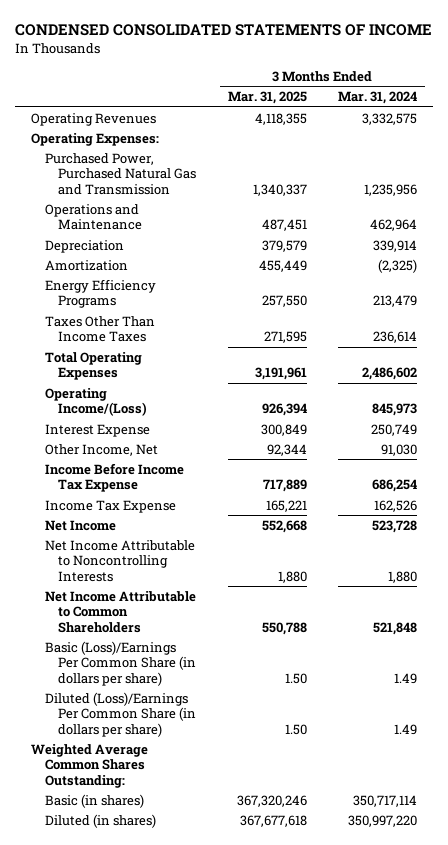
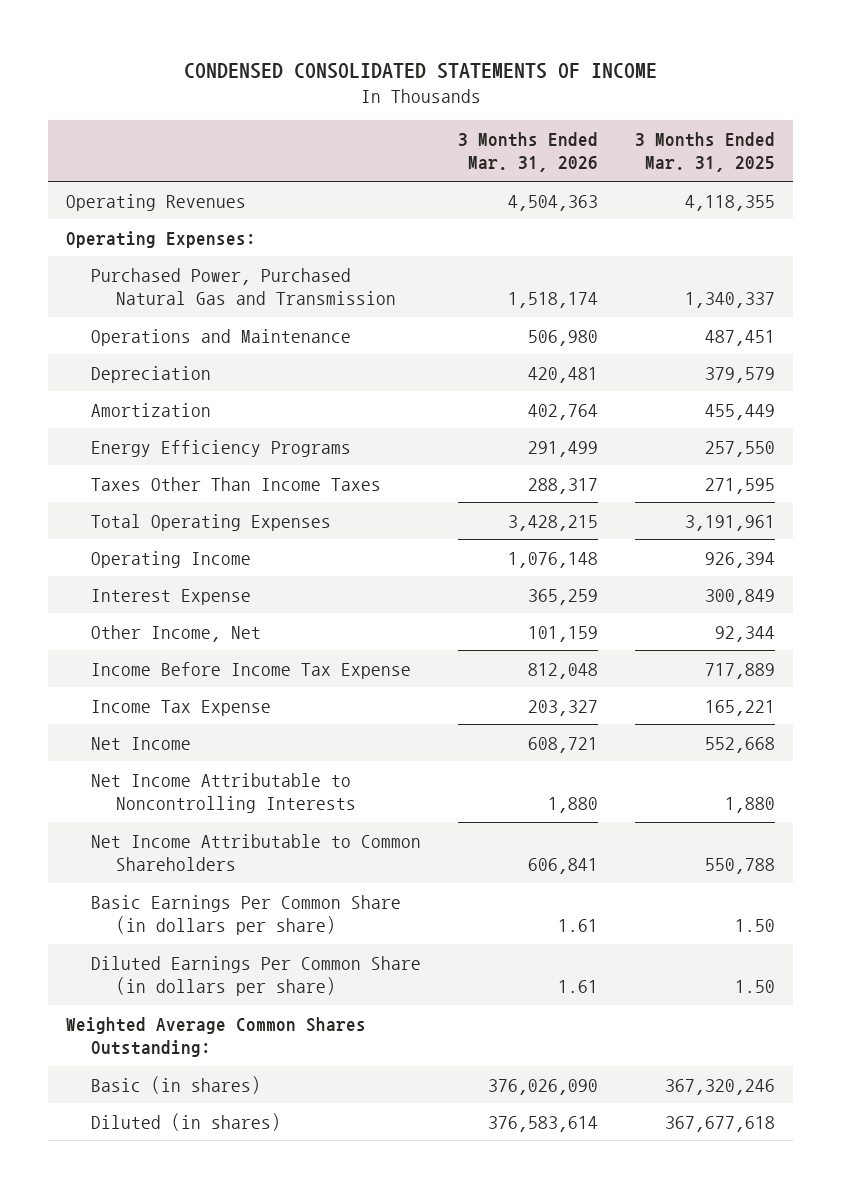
[338,91,418,105] Mar. 31, 2024 -> none
none -> [458,131,599,173] 3 Months Ended Mar. 31, 2026
[44,387,148,417] Operating Income/(Loss) -> [91,550,252,568] Operating Income
[44,640,197,686] Basic (Loss)/Earnings Per Common Share (in dollars per share) -> [91,894,402,936] Basic Earnings Per Common Share (in dollars per share)
[44,691,197,737] Diluted (Loss)/Earnings Per Common Share (in dollars per share) -> [91,955,422,997] Diluted Earnings Per Common Share (in dollars per share)

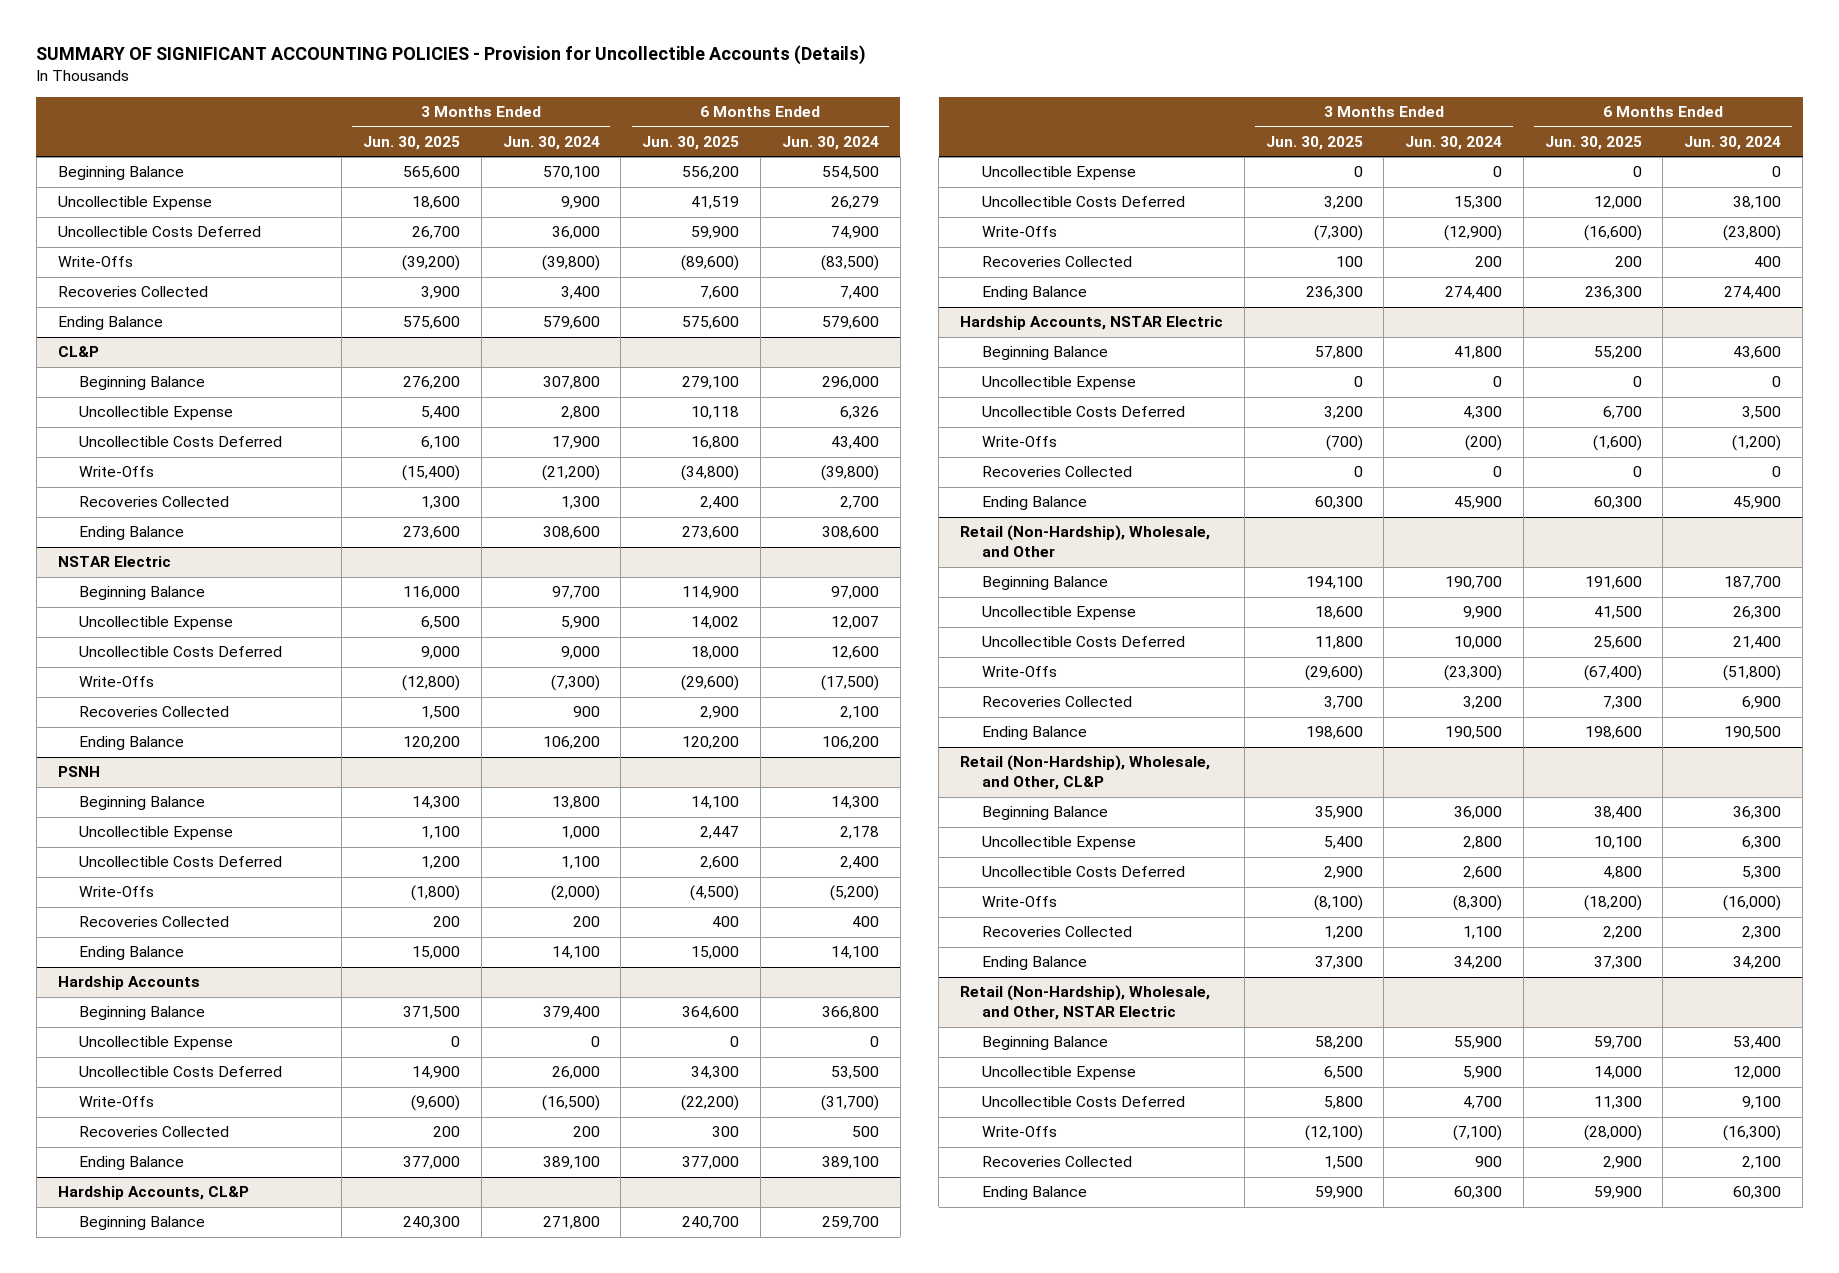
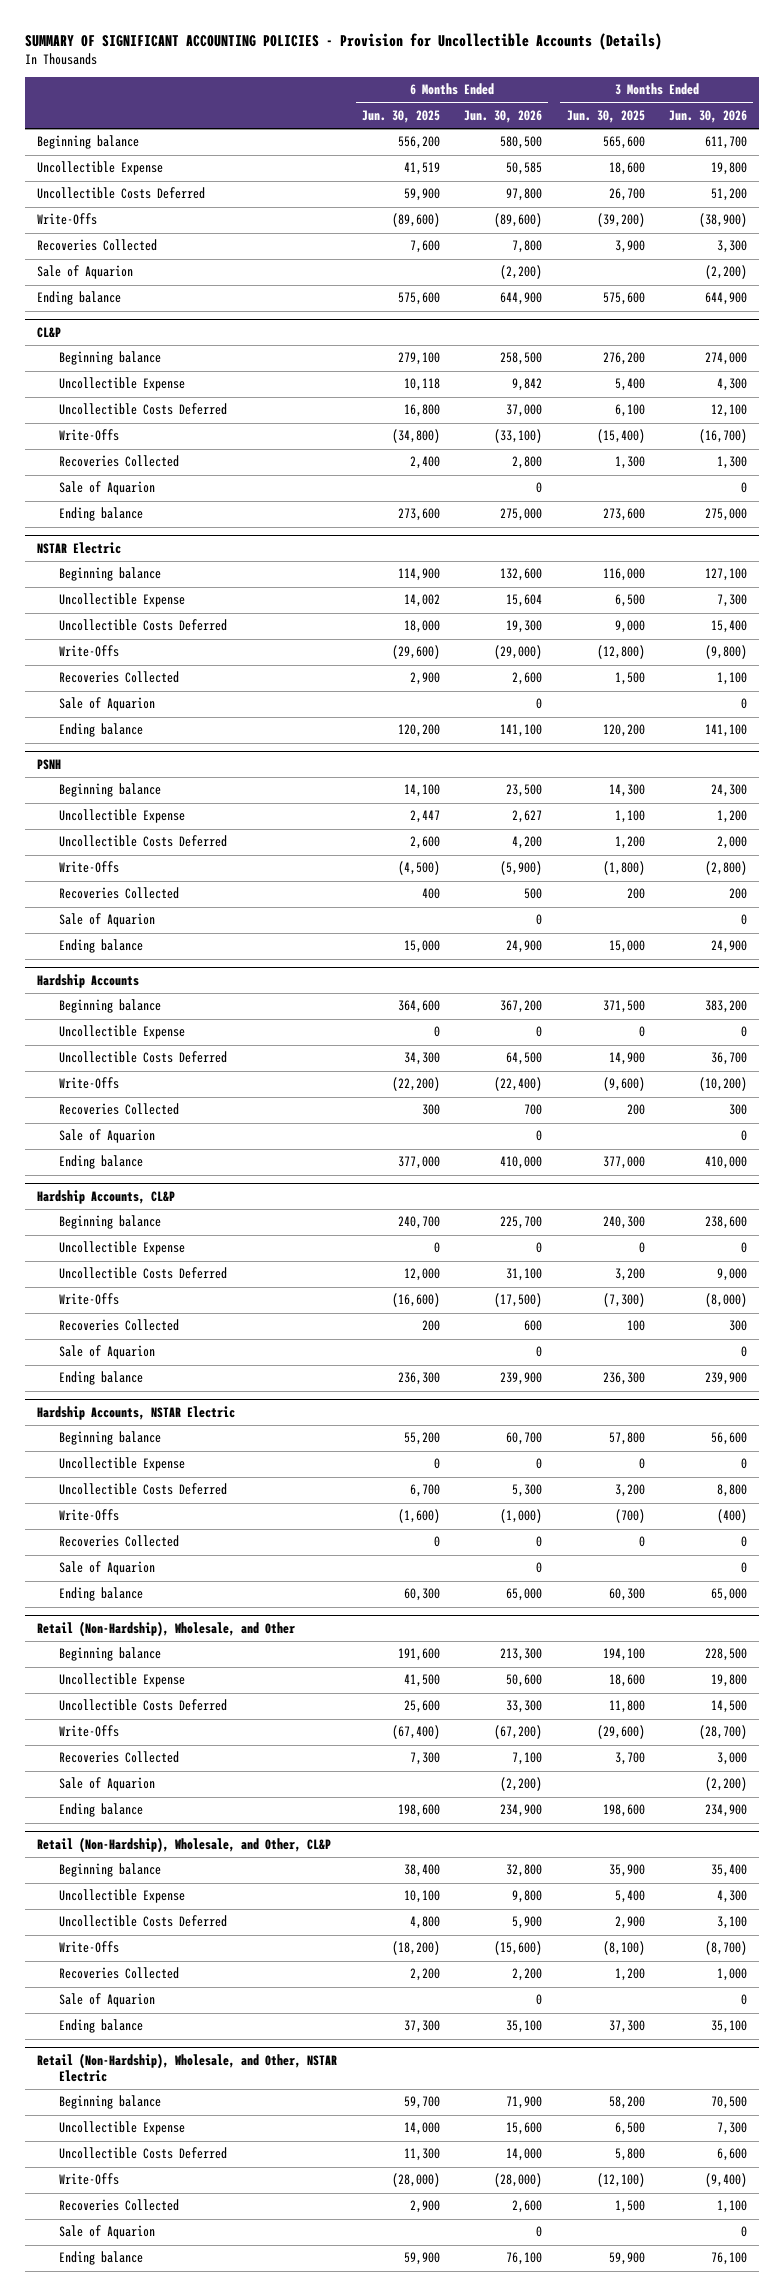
[502,135,600,150] Jun. 30, 2024 -> none
[781,135,879,150] Jun. 30, 2024 -> none
none -> [464,110,543,124] Jun. 30, 2026
none -> [668,110,747,124] Jun. 30, 2026
[57,166,184,181] Beginning Balance -> [37,135,140,150] Beginning balance
none -> [37,265,134,280] Sale of Aquarion
[57,316,163,331] Ending Balance -> [37,291,122,306] Ending balance
[79,376,206,391] Beginning Balance -> [58,351,161,366] Beginning balance
none -> [58,481,155,496] Sale of Aquarion
[79,526,185,541] Ending Balance -> [58,507,143,522] Ending balance
[79,586,206,601] Beginning Balance -> [58,567,161,582] Beginning balance
none -> [58,697,155,712] Sale of Aquarion
[79,736,185,751] Ending Balance -> [58,723,143,738] Ending balance
[79,796,206,811] Beginning Balance -> [58,783,161,798] Beginning balance
none -> [58,913,155,928] Sale of Aquarion
[79,946,185,961] Ending Balance -> [58,939,143,954] Ending balance
[79,1006,206,1021] Beginning Balance -> [58,999,161,1014] Beginning balance
none -> [58,1129,155,1144] Sale of Aquarion
[79,1156,185,1171] Ending Balance -> [58,1155,143,1170] Ending balance
[79,1216,206,1231] Beginning Balance -> [58,1215,161,1230] Beginning balance
none -> [58,1345,155,1360] Sale of Aquarion
[981,286,1087,301] Ending Balance -> [58,1371,143,1386] Ending balance
[981,346,1108,361] Beginning Balance -> [58,1431,161,1446] Beginning balance
none -> [58,1561,155,1576] Sale of Aquarion
[981,496,1087,511] Ending Balance -> [58,1587,143,1602] Ending balance
[981,576,1108,591] Beginning Balance -> [58,1647,161,1662] Beginning balance
none -> [58,1777,155,1792] Sale of Aquarion
[981,726,1087,741] Ending Balance -> [58,1803,143,1818] Ending balance
[981,806,1108,821] Beginning Balance -> [58,1863,161,1878] Beginning balance
none -> [58,1993,155,2008] Sale of Aquarion
[981,956,1087,971] Ending Balance -> [58,2019,143,2034] Ending balance
[981,1036,1108,1051] Beginning Balance -> [58,2095,161,2110] Beginning balance
none -> [58,2225,155,2240] Sale of Aquarion
[981,1186,1087,1201] Ending Balance -> [58,2251,143,2266] Ending balance

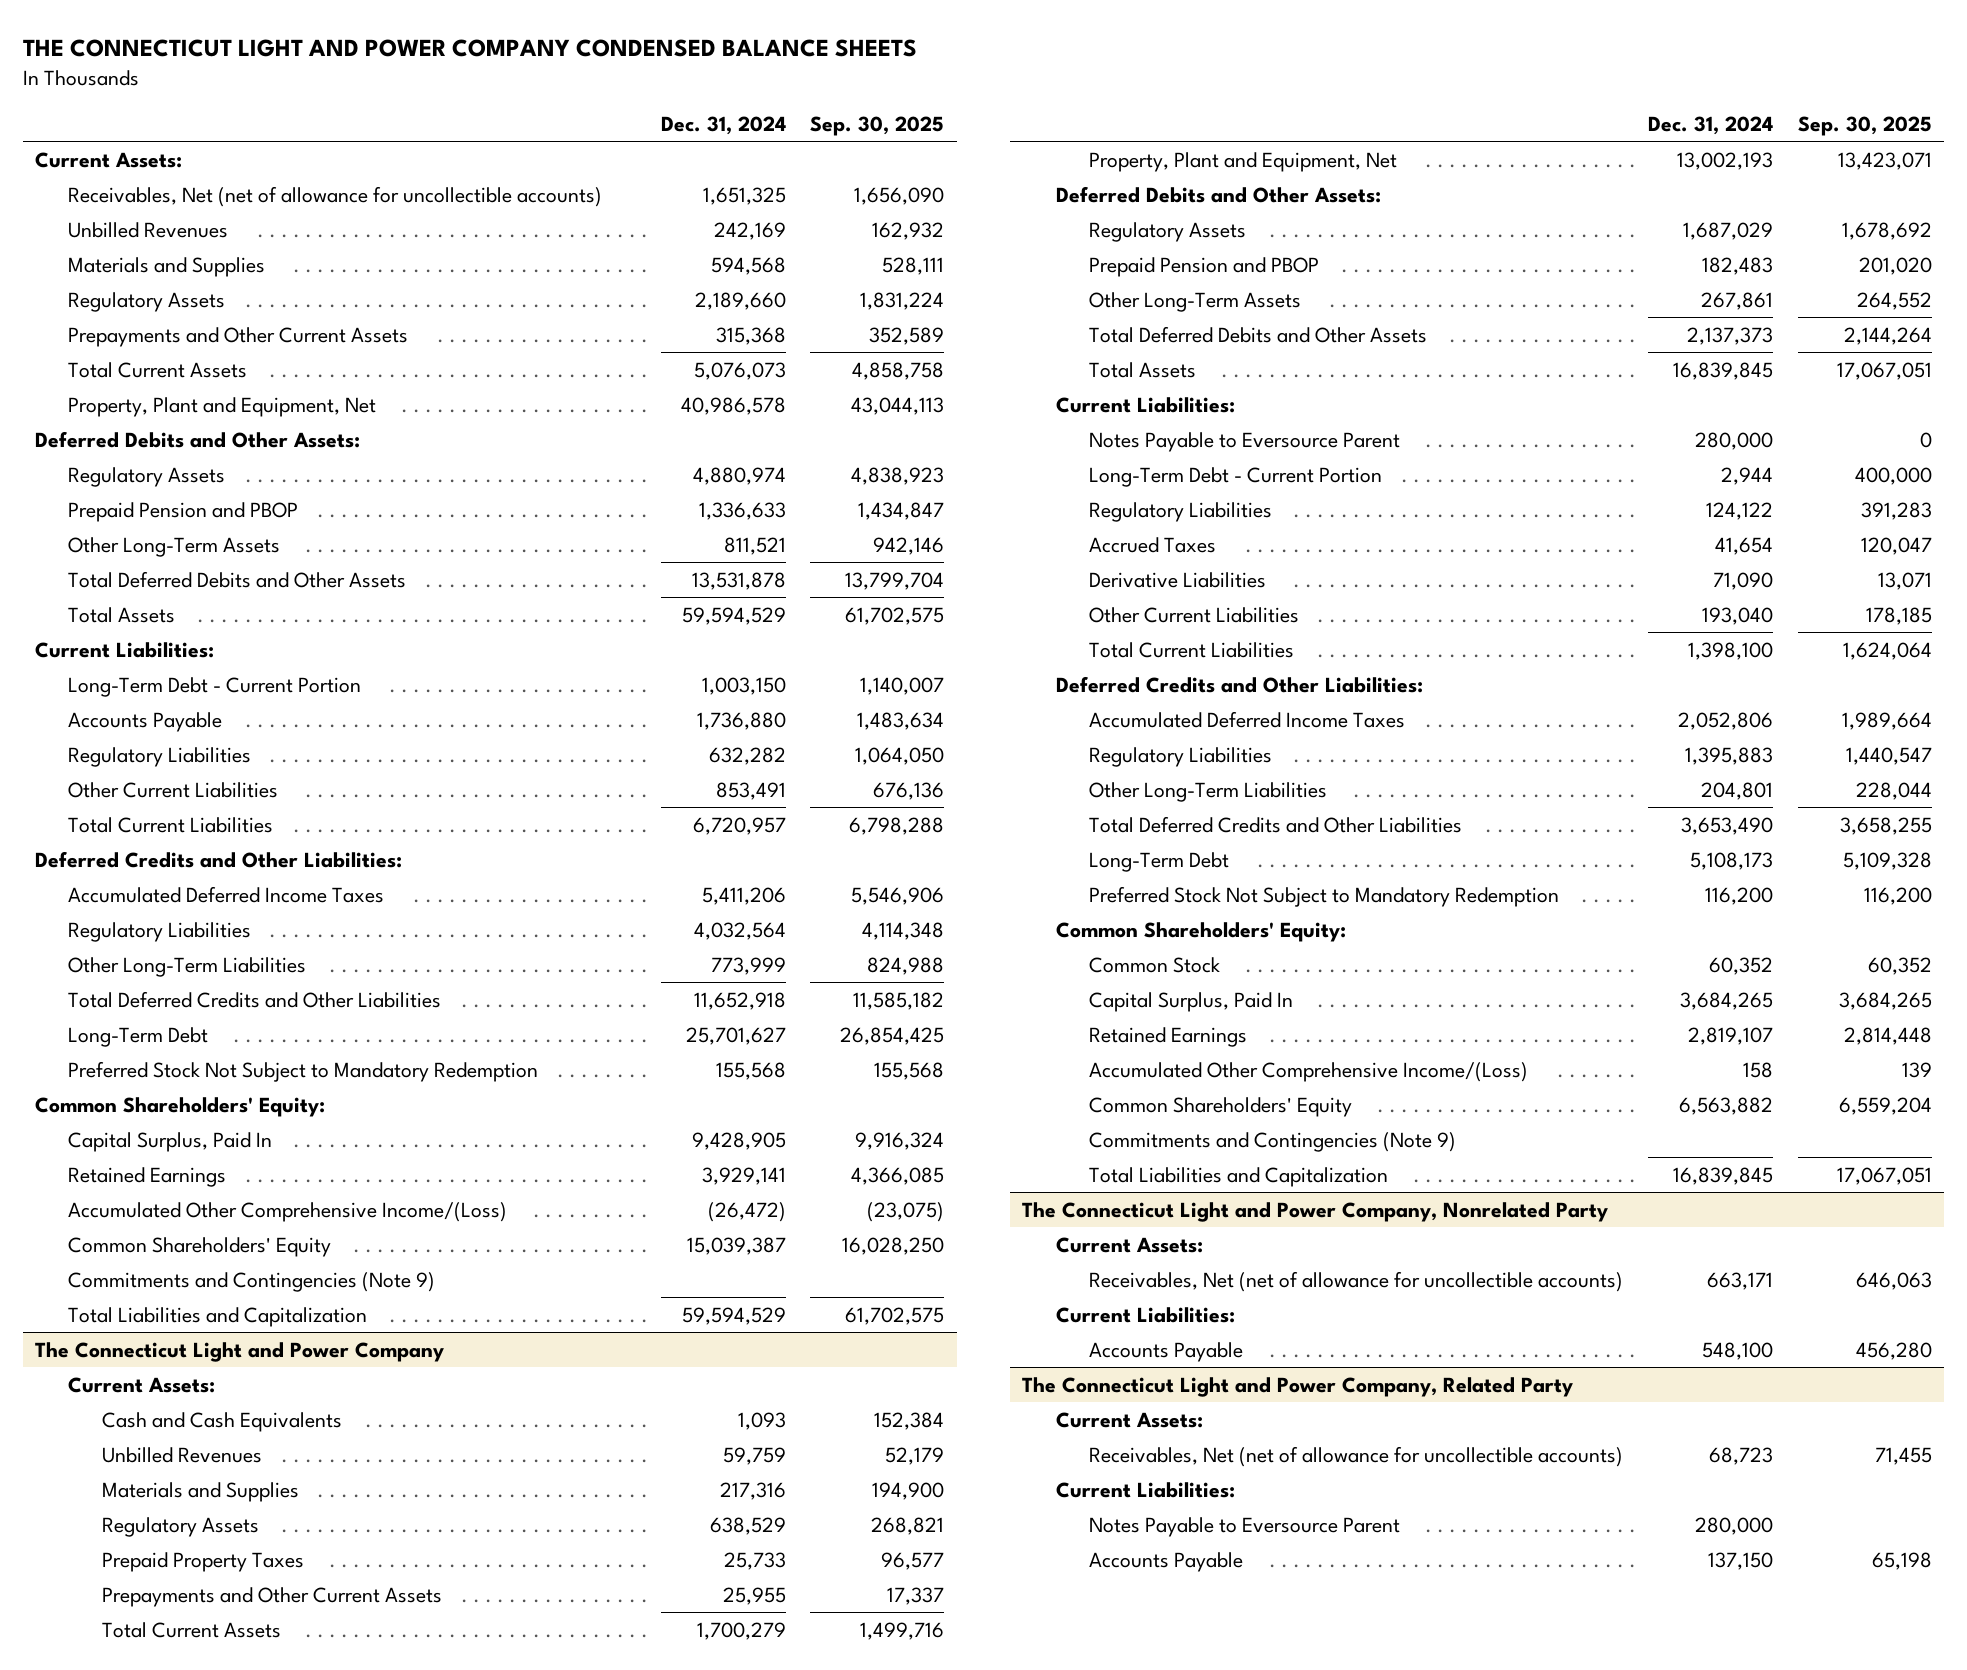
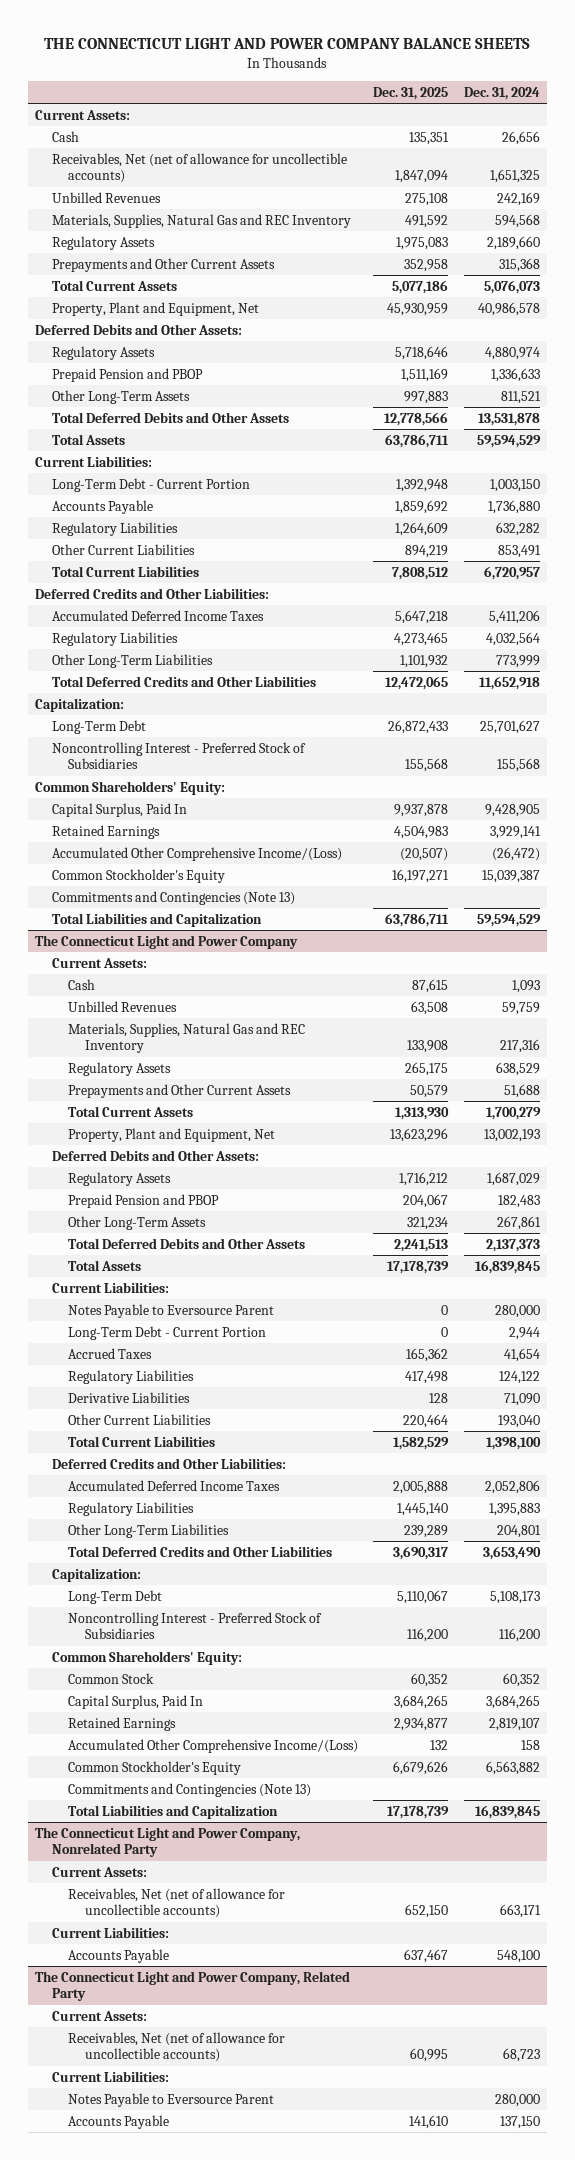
[22,38,917,57] THE CONNECTICUT LIGHT AND POWER COMPANY CONDENSED BALANCE SHEETS -> [44,37,531,49] THE CONNECTICUT LIGHT AND POWER COMPANY BALANCE SHEETS
[810,115,945,136] Sep. 30, 2025 -> none
none -> [373,86,449,100] Dec. 31, 2025
none -> [51,130,79,142] Cash
[68,256,266,277] Materials and Supplies -> [51,213,351,228] Materials, Supplies, Natural Gas and REC Inventory
none -> [35,697,125,712] Capitalization:
[68,1060,539,1082] Preferred Stock Not Subject to Mandatory Redemption -> [51,741,306,770] Noncontrolling Interest - Preferred Stock of Subsidiaries
[68,1236,332,1257] Common Shareholders' Equity -> [51,868,225,883] Common Stockholder's Equity
[68,1271,436,1292] Commitments and Contingencies (Note 9) -> [51,890,295,905] Commitments and Contingencies (Note 13)
[101,1411,342,1432] Cash and Cash Equivalents -> [68,978,96,990] Cash
[101,1481,299,1502] Materials and Supplies -> [68,1022,306,1054] Materials, Supplies, Natural Gas and REC Inventory
[101,1551,304,1572] Prepaid Property Taxes -> none
[722,1586,786,1605] 25,955 -> [503,1083,540,1098] 51,688
[1089,501,1273,522] Regulatory Liabilities -> [68,1369,195,1384] Regulatory Liabilities
none -> [51,1567,141,1582] Capitalization:
[1089,885,1560,907] Preferred Stock Not Subject to Mandatory Redemption -> [68,1611,323,1640] Noncontrolling Interest - Preferred Stock of Subsidiaries
[1089,1096,1353,1117] Common Shareholders' Equity -> [68,1760,242,1775] Common Stockholder's Equity
[1089,1131,1457,1152] Commitments and Contingencies (Note 9) -> [68,1782,312,1797] Commitments and Contingencies (Note 13)

